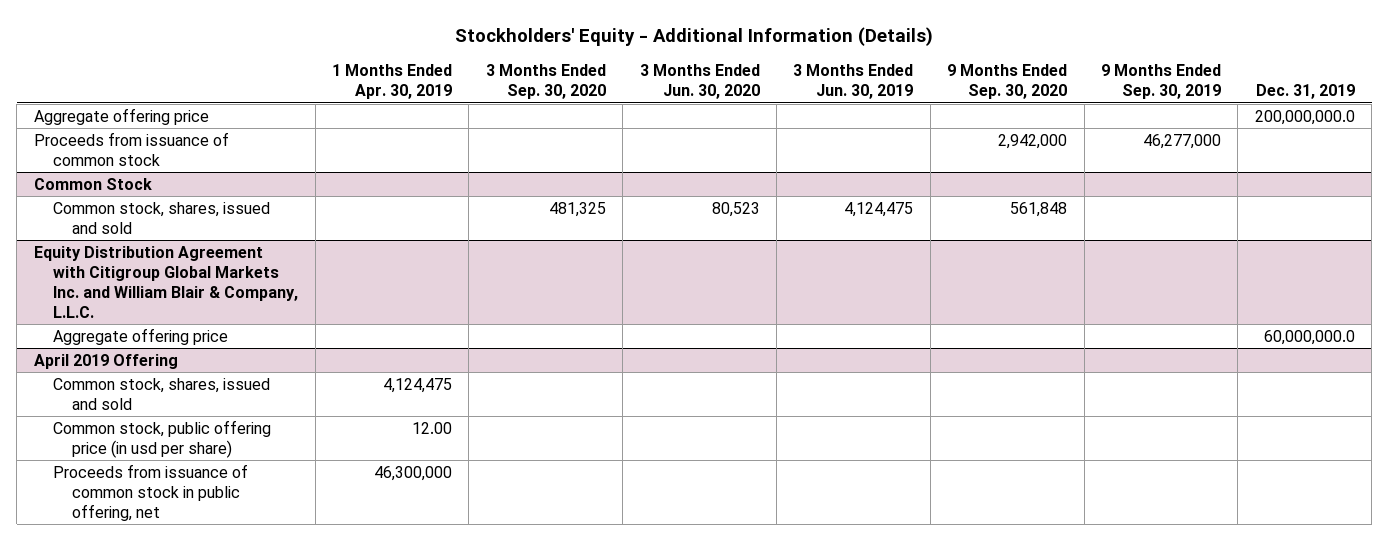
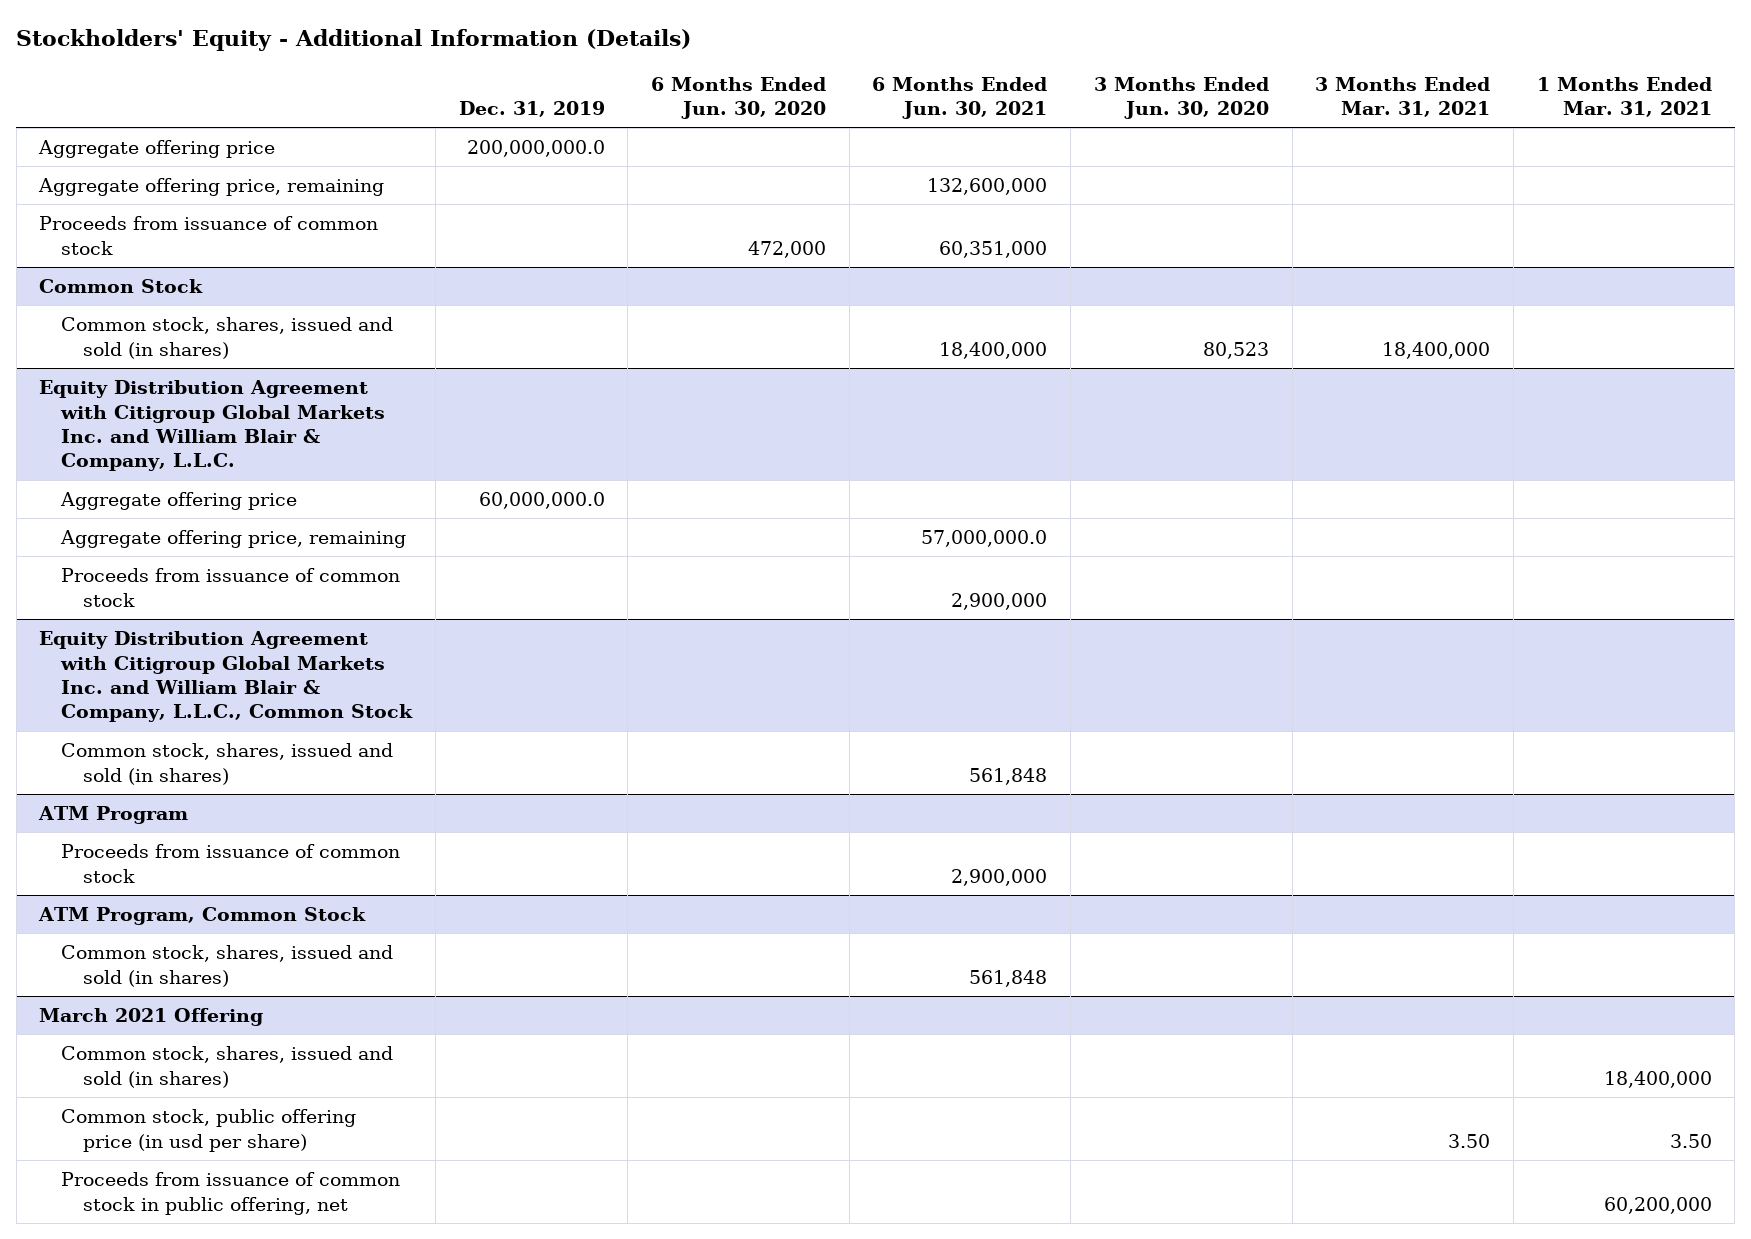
[331,64,452,100] 1 Months Ended Apr. 30, 2019 -> none
[485,64,606,100] 3 Months Ended Sep. 30, 2020 -> none
[793,64,914,100] 3 Months Ended Jun. 30, 2019 -> none
[947,64,1068,100] 9 Months Ended Sep. 30, 2020 -> none
[1100,64,1221,100] 9 Months Ended Sep. 30, 2019 -> none
none -> [650,76,826,120] 6 Months Ended Jun. 30, 2020
none -> [872,76,1048,120] 6 Months Ended Jun. 30, 2021
none -> [1315,76,1491,118] 3 Months Ended Mar. 31, 2021
none -> [1536,76,1712,118] 1 Months Ended Mar. 31, 2021
none -> [38,178,385,197] Aggregate offering price, remaining
[53,201,271,234] Common stock, shares, issued and sold -> [61,317,394,359] Common stock, shares, issued and sold (in shares)
[33,353,178,369] April 2019 Offering -> none
[53,377,271,410] Common stock, shares, issued and sold -> none
[53,419,272,458] Common stock, public offering price (in usd per share) -> none
[53,463,249,521] Proceeds from issuance of common stock in public offering, net -> none
none -> [60,530,407,549] Aggregate offering price, remaining
none -> [61,568,401,607] Proceeds from issuance of common stock
none -> [39,631,414,723] Equity Distribution Agreement with Citigroup Global Markets Inc. and William Blair & Company, L.L.C., Common Stock
none -> [61,743,394,785] Common stock, shares, issued and sold (in shares)
none -> [38,806,189,825] ATM Program
none -> [61,844,401,883] Proceeds from issuance of common stock
none -> [38,907,367,926] ATM Program, Common Stock
none -> [61,945,394,987] Common stock, shares, issued and sold (in shares)
none -> [39,1008,264,1027] March 2021 Offering
none -> [61,1046,394,1088] Common stock, shares, issued and sold (in shares)
none -> [61,1109,357,1152] Common stock, public offering price (in usd per share)
none -> [61,1172,401,1215] Proceeds from issuance of common stock in public offering, net

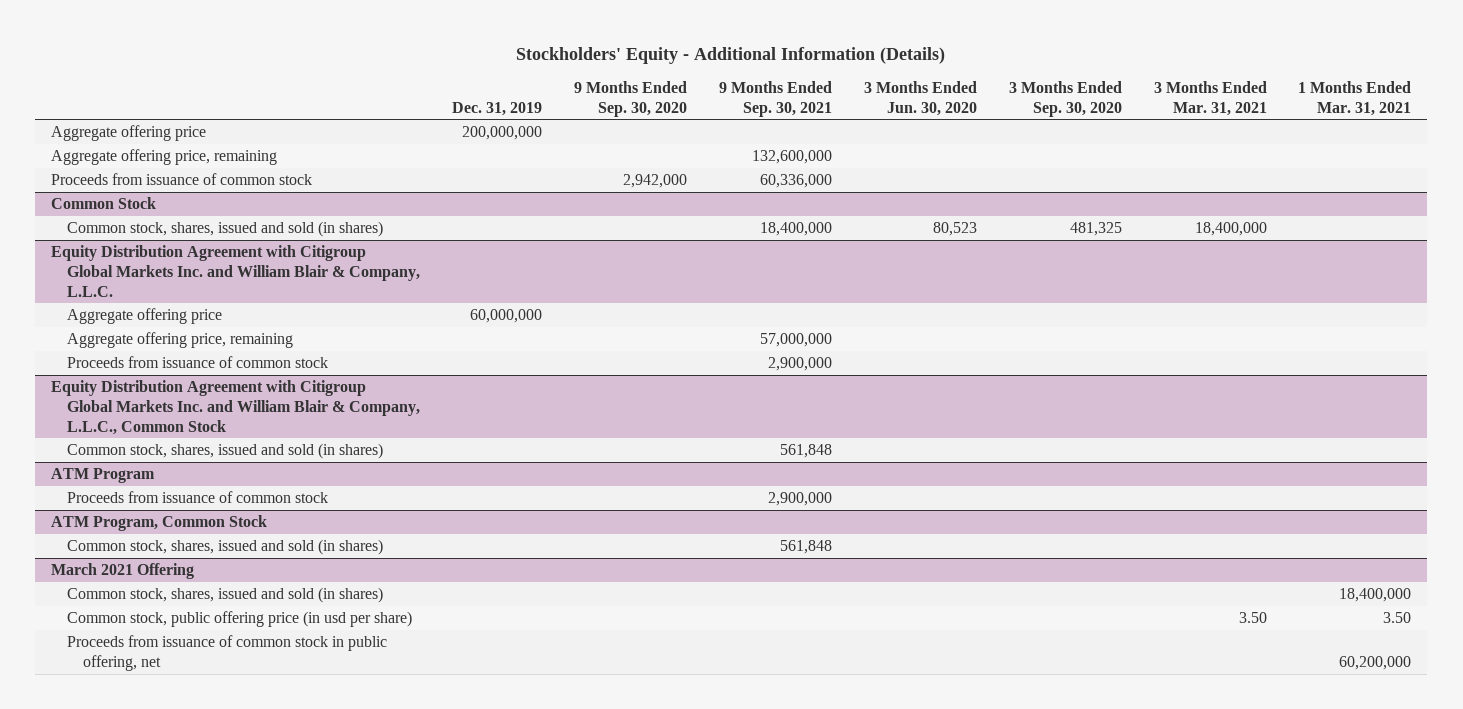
[650,76,826,120] 6 Months Ended Jun. 30, 2020 -> none
[872,76,1048,120] 6 Months Ended Jun. 30, 2021 -> none
none -> [573,80,687,117] 9 Months Ended Sep. 30, 2020
none -> [718,80,832,117] 9 Months Ended Sep. 30, 2021
none -> [1008,80,1122,117] 3 Months Ended Sep. 30, 2020
[466,140,605,158] 200,000,000.0 -> [462,126,543,141] 200,000,000
[478,492,605,510] 60,000,000.0 -> [470,309,543,324] 60,000,000

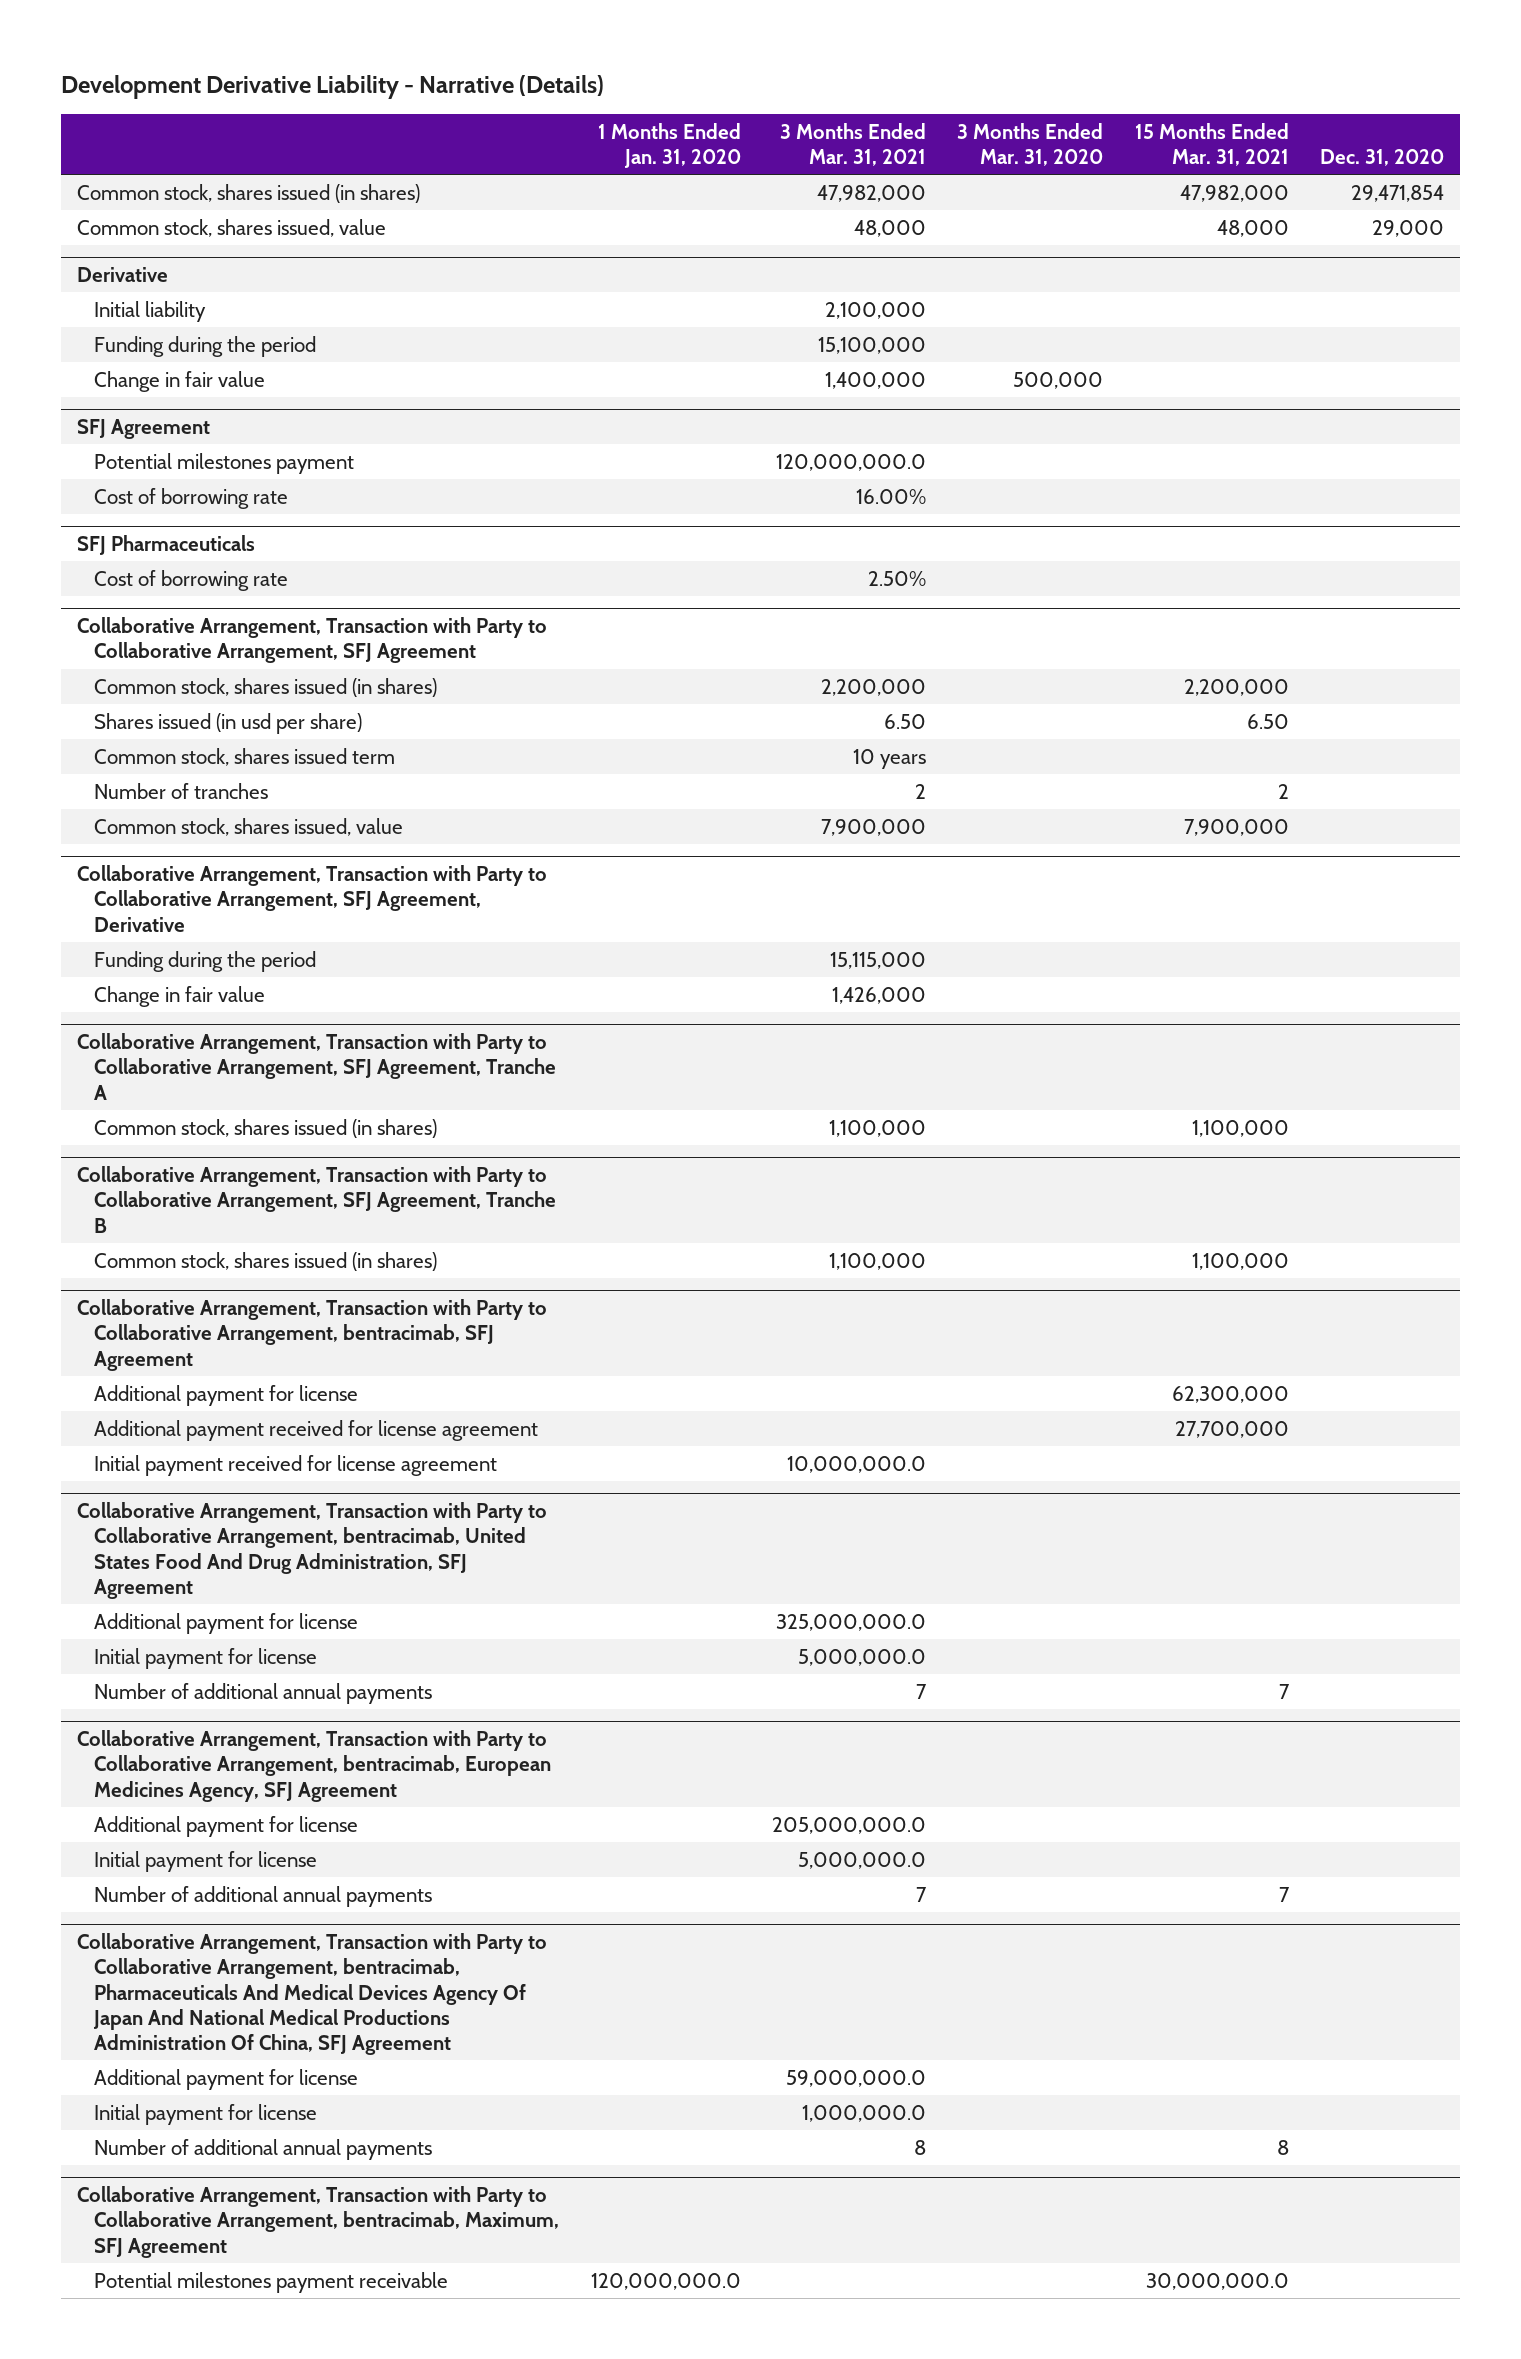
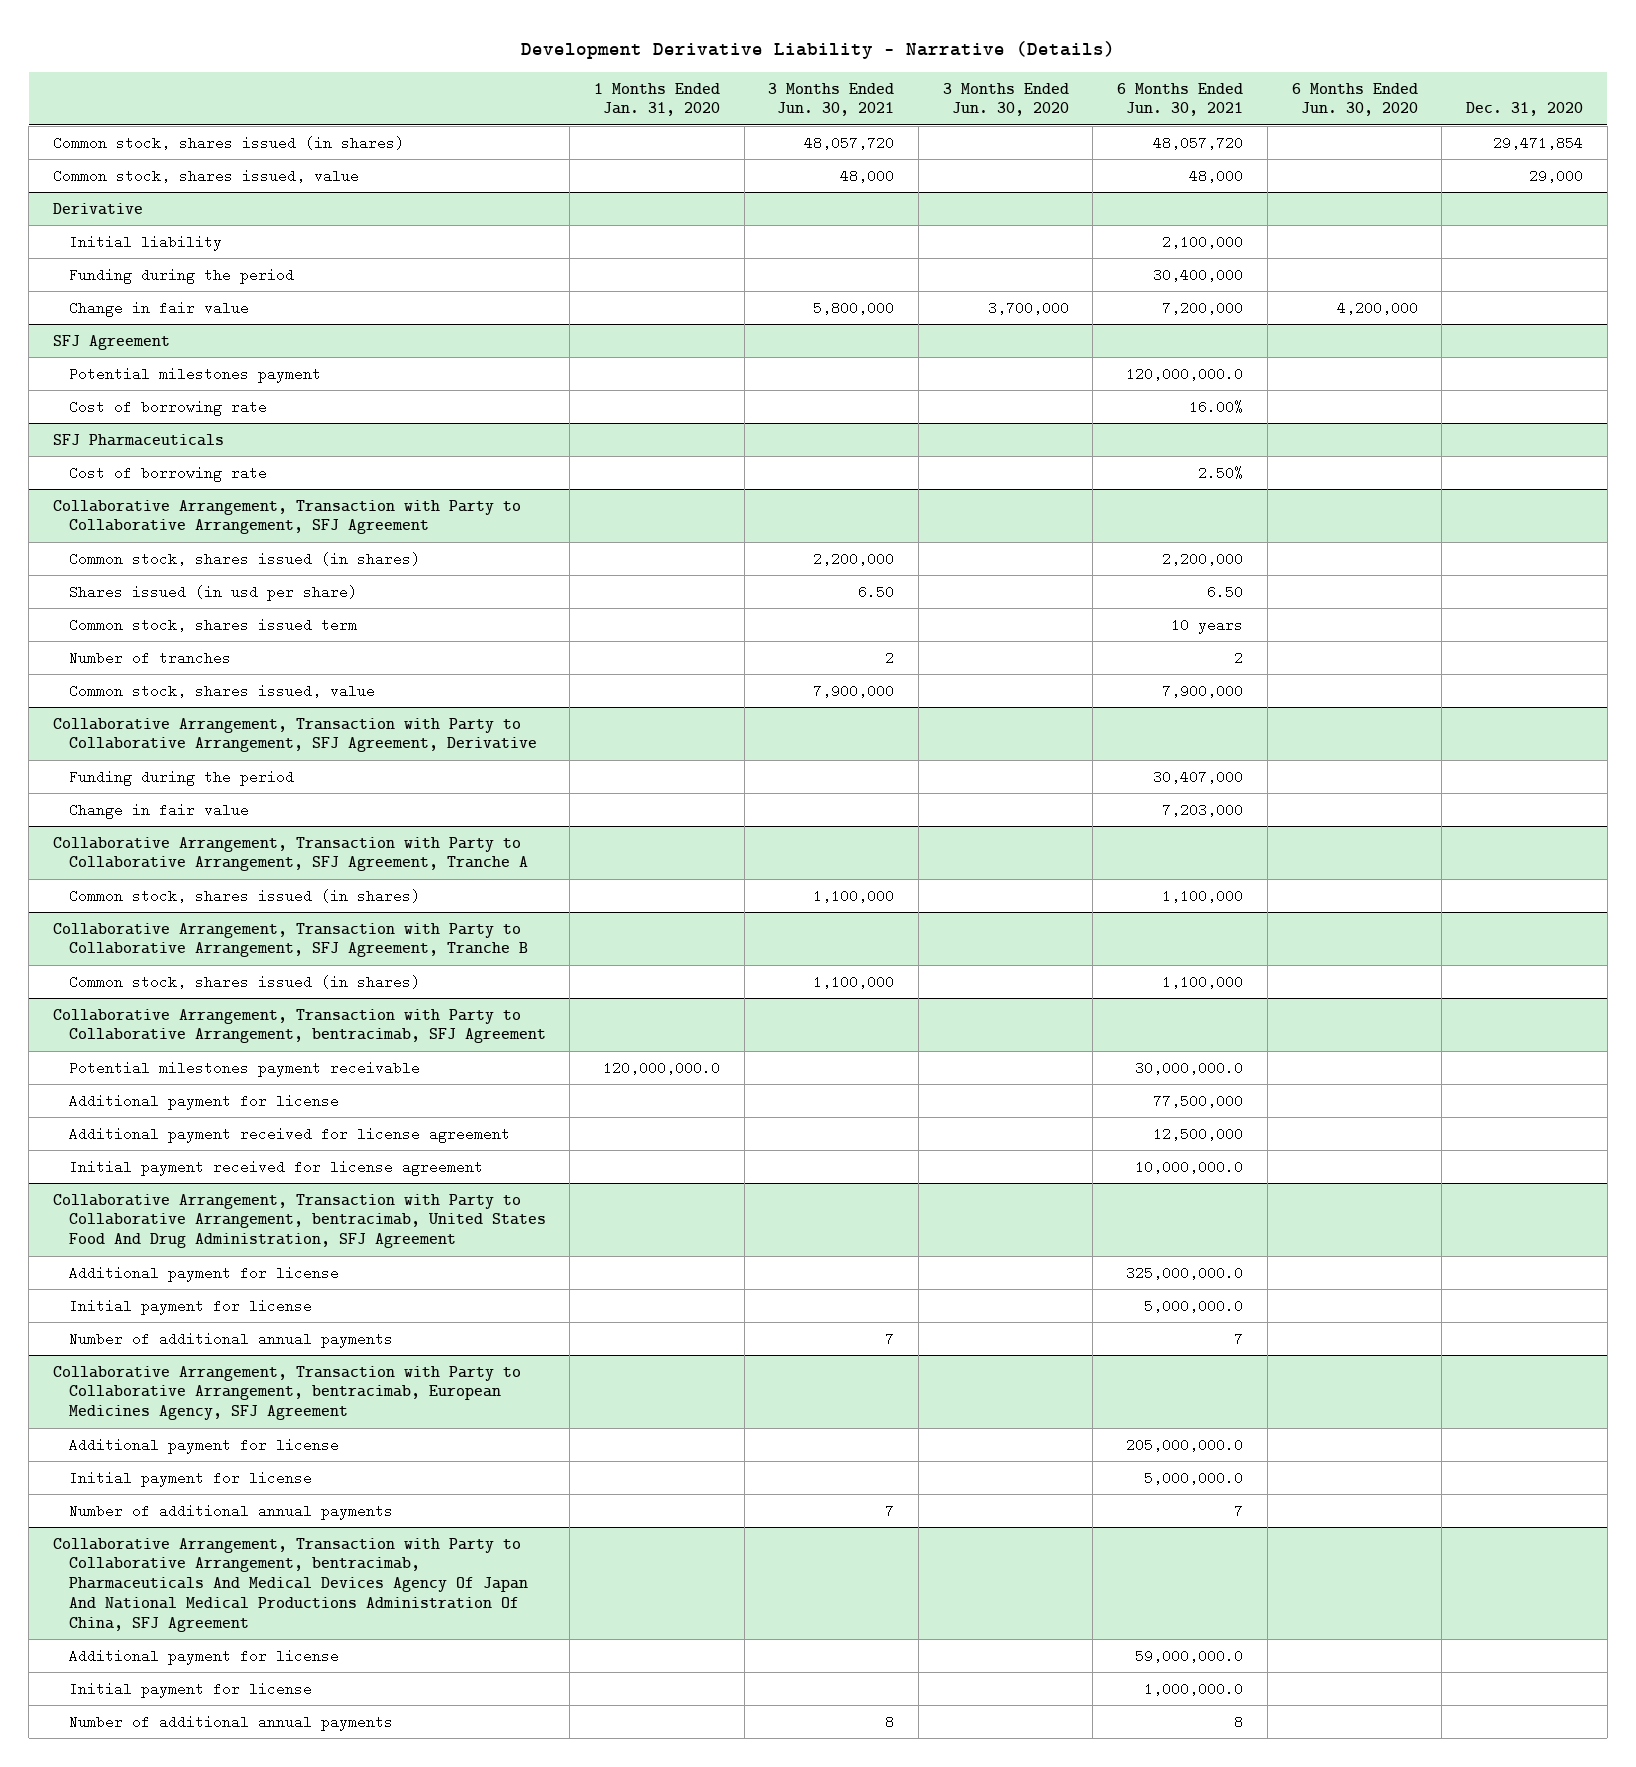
[780,122,927,166] 3 Months Ended Mar. 31, 2021 -> none
[957,122,1104,166] 3 Months Ended Mar. 31, 2020 -> none
[1134,122,1289,166] 15 Months Ended Mar. 31, 2021 -> none
none -> [768,82,895,117] 3 Months Ended Jun. 30, 2021
none -> [942,82,1069,117] 3 Months Ended Jun. 30, 2020
none -> [1117,82,1244,117] 6 Months Ended Jun. 30, 2021
none -> [1291,82,1418,117] 6 Months Ended Jun. 30, 2020
none -> [68,1060,420,1077] Potential milestones payment receivable
[76,2186,560,2258] Collaborative Arrangement, Transaction with Party to Collaborative Arrangement, bentracimab, Maximum, SFJ Agreement -> none
[94,2271,449,2293] Potential milestones payment receivable -> none

